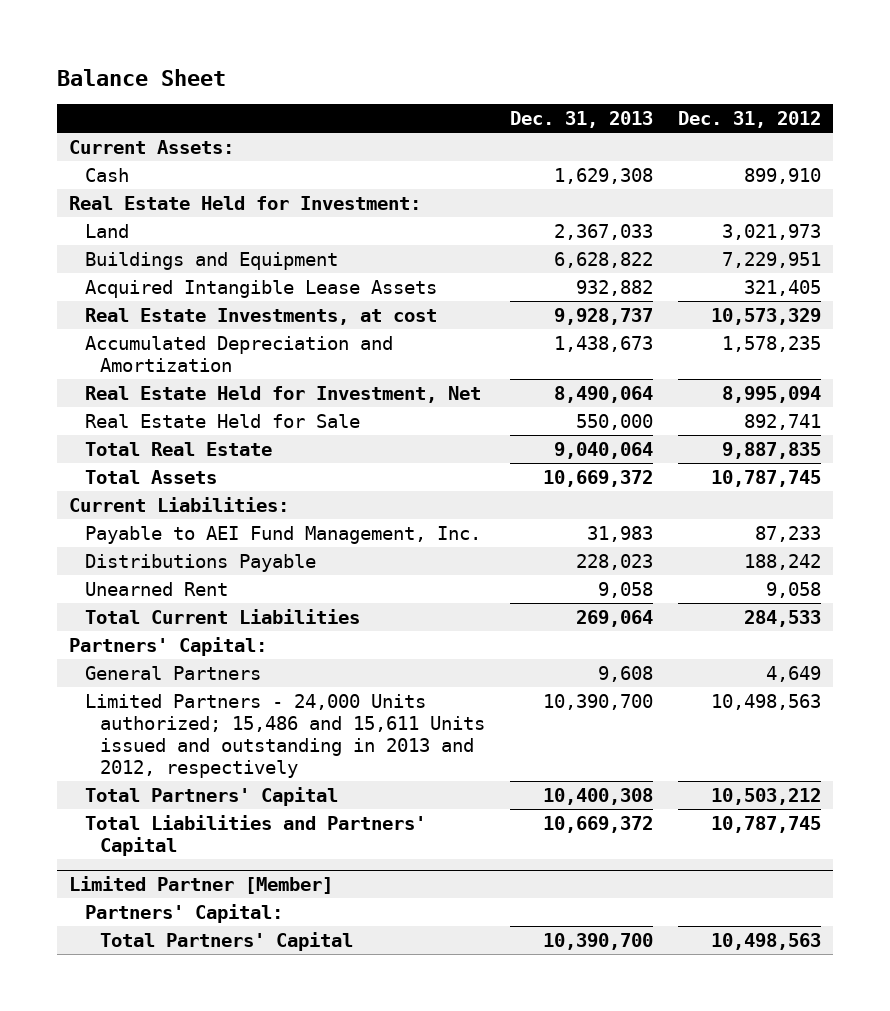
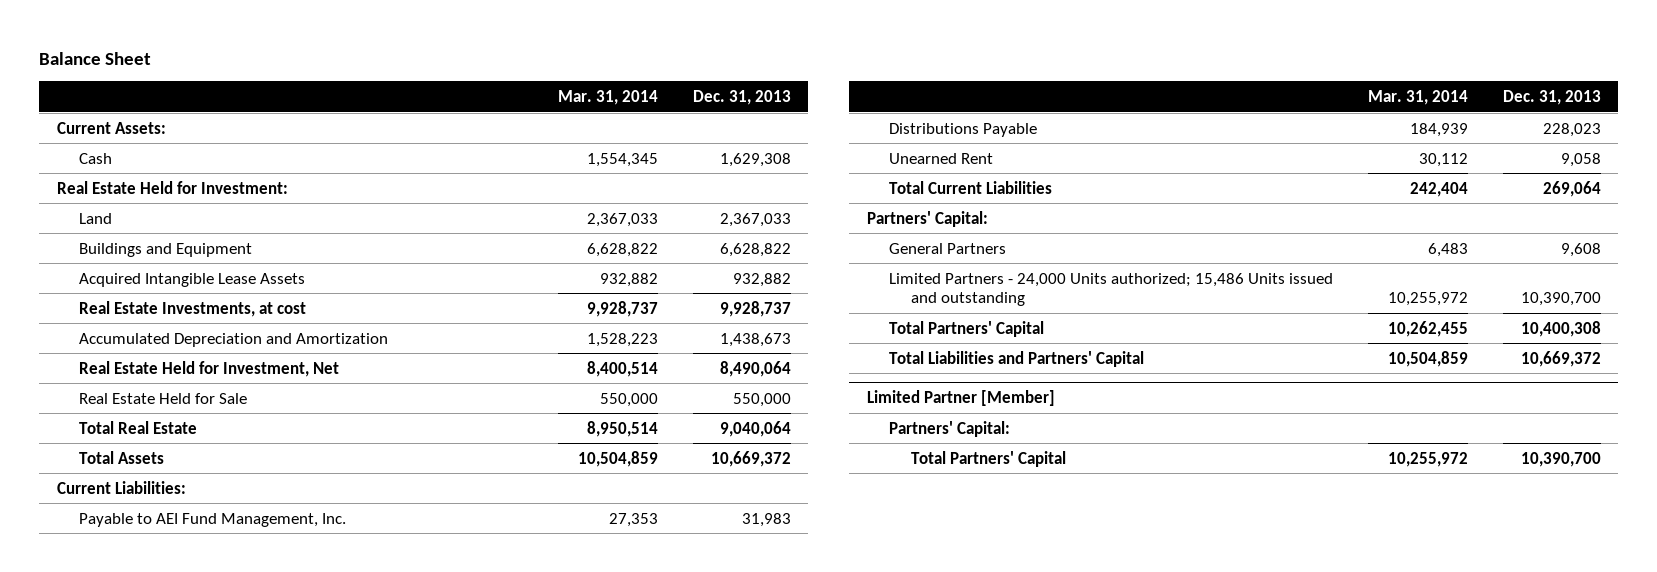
[677,111,821,129] Dec. 31, 2012 -> none
none -> [557,89,658,105] Mar. 31, 2014
[84,693,485,779] Limited Partners - 24,000 Units authorized; 15,486 and 15,611 Units issued and outstanding in 2013 and 2012, respectively -> [888,272,1333,307] Limited Partners - 24,000 Units authorized; 15,486 Units issued and outstanding

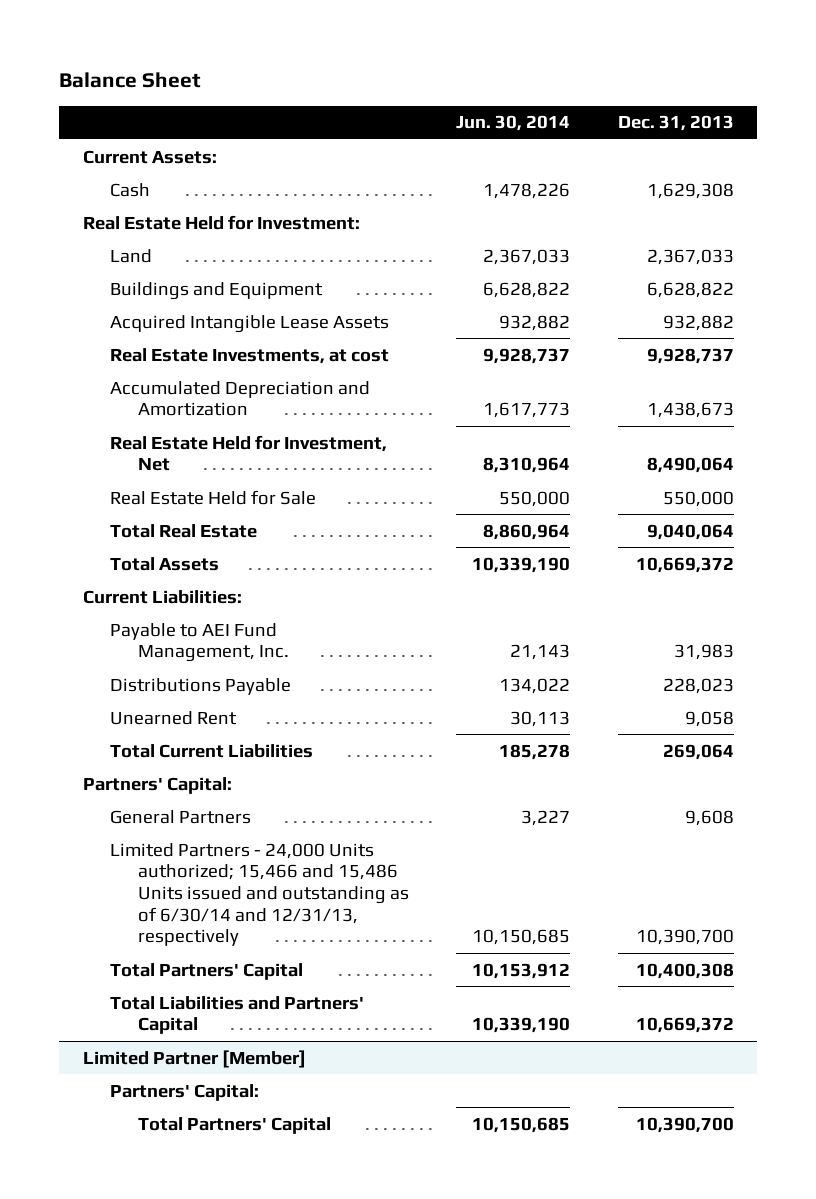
[557,89,658,105] Mar. 31, 2014 -> none
none -> [456,115,571,132] Jun. 30, 2014
[888,272,1333,307] Limited Partners - 24,000 Units authorized; 15,486 Units issued and outstanding -> [110,842,410,947] Limited Partners - 24,000 Units authorized; 15,466 and 15,486 Units issued and outstanding as of 6/30/14 and 12/31/13, respectively

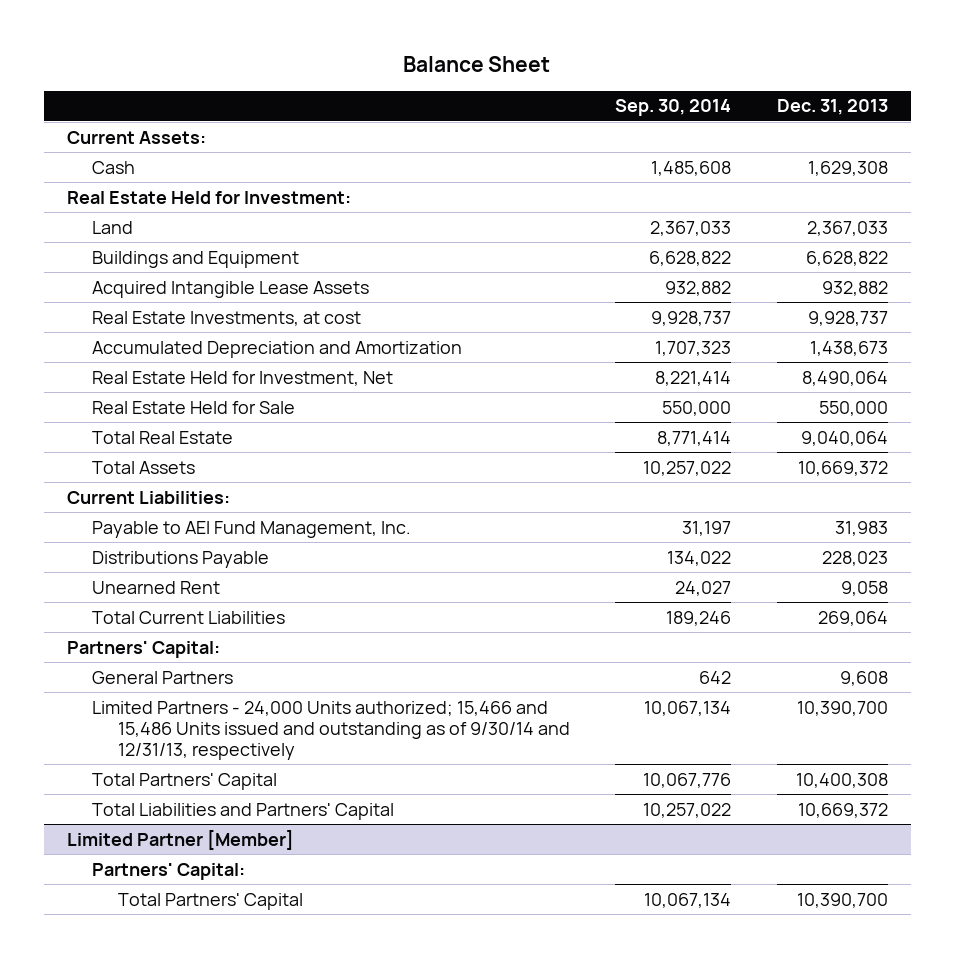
[456,115,571,132] Jun. 30, 2014 -> none
none -> [615,99,732,117] Sep. 30, 2014
[110,842,410,947] Limited Partners - 24,000 Units authorized; 15,466 and 15,486 Units issued and outstanding as of 6/30/14 and 12/31/13, respectively -> [92,700,570,760] Limited Partners - 24,000 Units authorized; 15,466 and 15,486 Units issued and outstanding as of 9/30/14 and 12/31/13, respectively

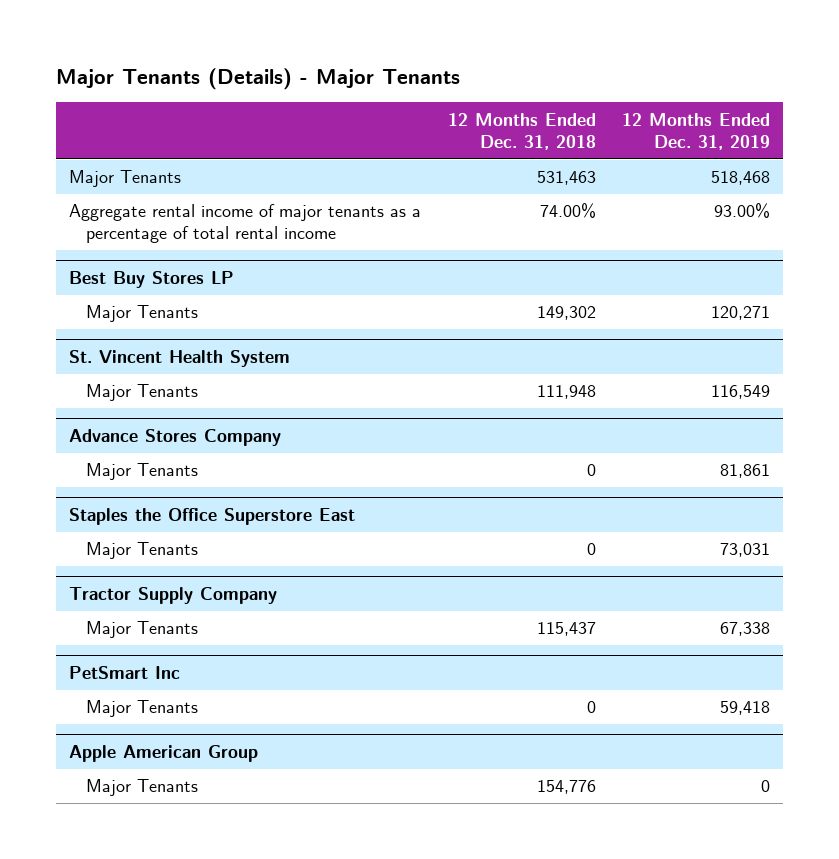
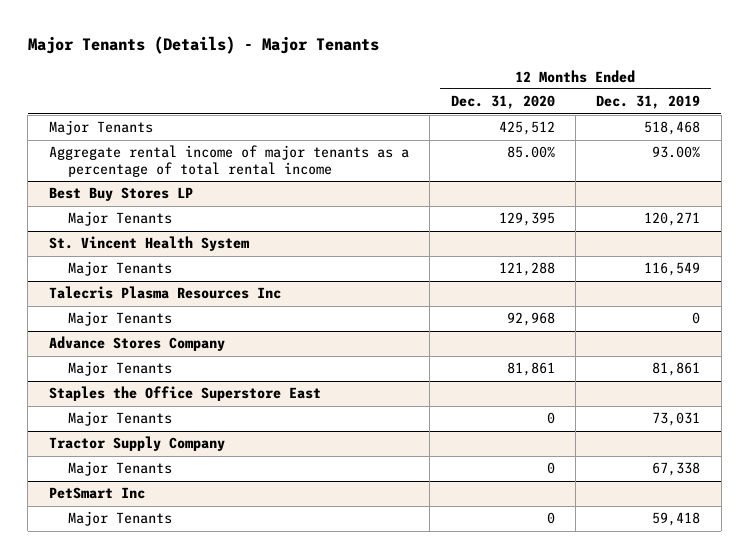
[447,112,596,150] 12 Months Ended Dec. 31, 2018 -> none
none -> [450,95,555,110] Dec. 31, 2020
none -> [48,286,281,300] Talecris Plasma Resources Inc
none -> [67,311,172,327] Major Tenants
[69,745,259,763] Apple American Group -> none
[85,779,198,797] Major Tenants -> none

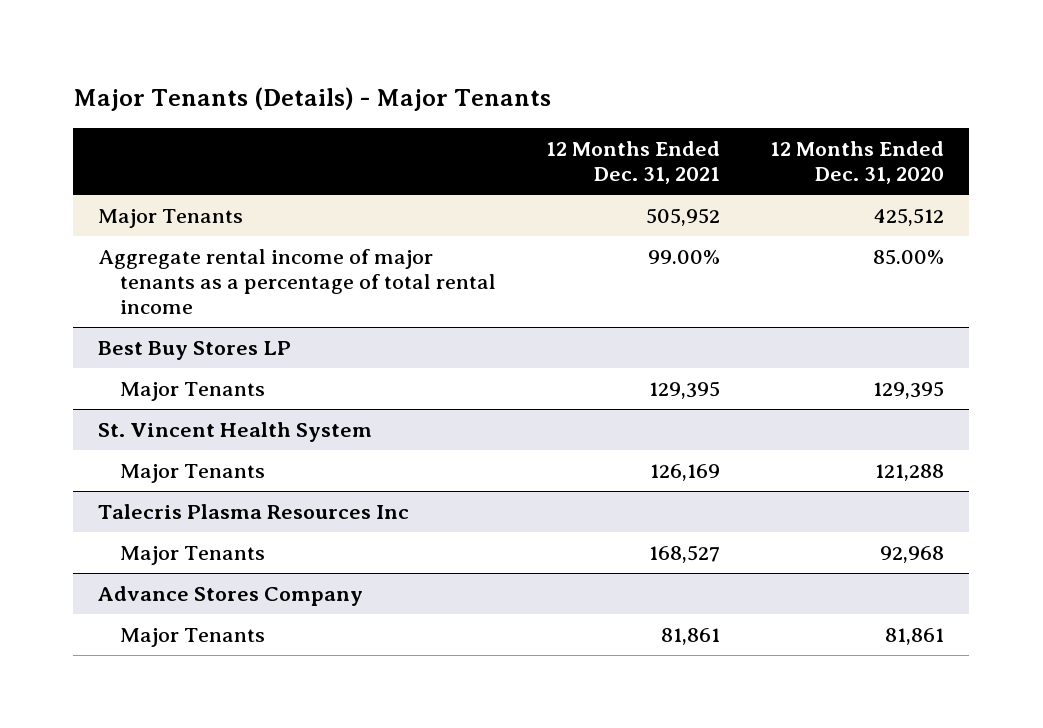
[596,95,701,110] Dec. 31, 2019 -> none
none -> [546,140,721,184] 12 Months Ended Dec. 31, 2021
[48,386,321,402] Staples the Office Superstore East -> none
[67,411,172,427] Major Tenants -> none
[48,436,225,452] Tractor Supply Company -> none
[67,461,172,477] Major Tenants -> none
[48,487,145,500] PetSmart Inc -> none
[67,511,172,527] Major Tenants -> none

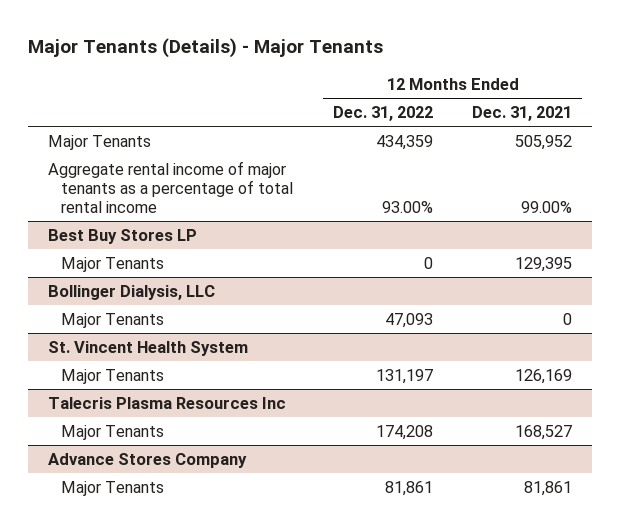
[770,140,945,184] 12 Months Ended Dec. 31, 2020 -> none
none -> [332,105,433,121] Dec. 31, 2022
none -> [47,284,215,300] Bollinger Dialysis, LLC
none -> [61,312,165,328] Major Tenants

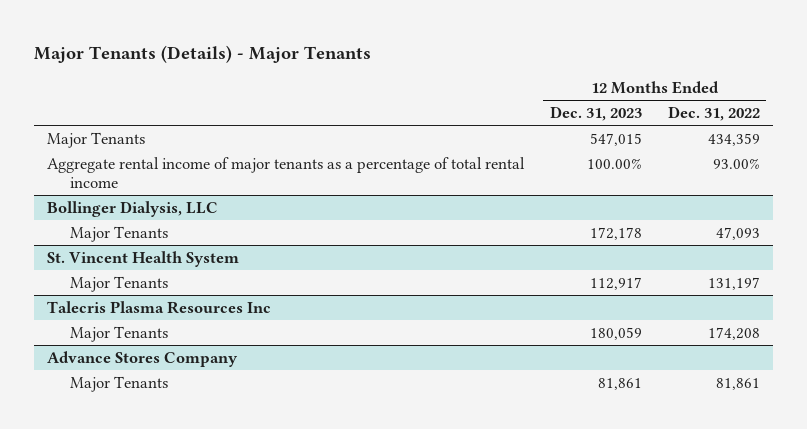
[472,105,573,121] Dec. 31, 2021 -> none
none -> [549,106,642,122] Dec. 31, 2023
[47,228,197,244] Best Buy Stores LP -> none
[61,256,165,272] Major Tenants -> none

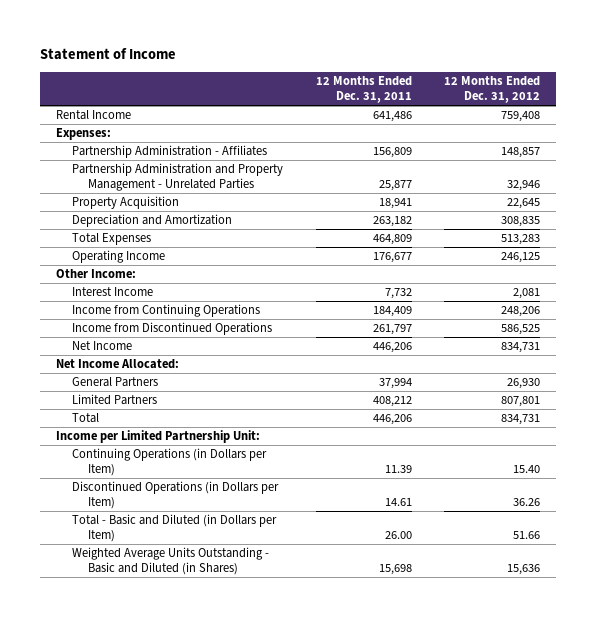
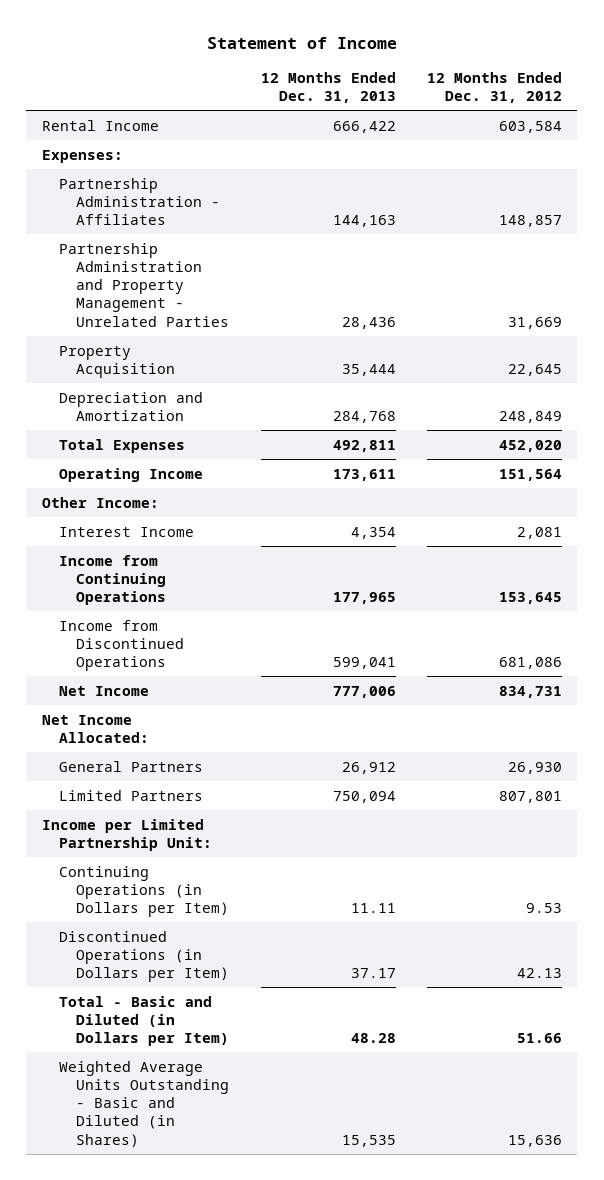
[315,76,412,104] 12 Months Ended Dec. 31, 2011 -> none
none -> [260,71,396,104] 12 Months Ended Dec. 31, 2013
[501,111,541,123] 759,408 -> [498,120,562,133] 603,584
[507,180,541,192] 32,946 -> [507,316,562,329] 31,669
[501,216,541,228] 308,835 -> [498,410,562,423] 248,849
[501,234,541,246] 513,283 -> [498,439,562,452] 452,020
[501,252,541,264] 246,125 -> [498,468,562,481] 151,564
[501,306,541,318] 248,206 -> [498,592,562,605] 153,645
[501,324,541,336] 586,525 -> [498,657,562,670] 681,086
[72,413,100,424] Total -> none
[513,465,541,474] 15.40 -> [525,903,562,914] 9.53
[513,498,541,507] 36.26 -> [516,968,562,979] 42.13

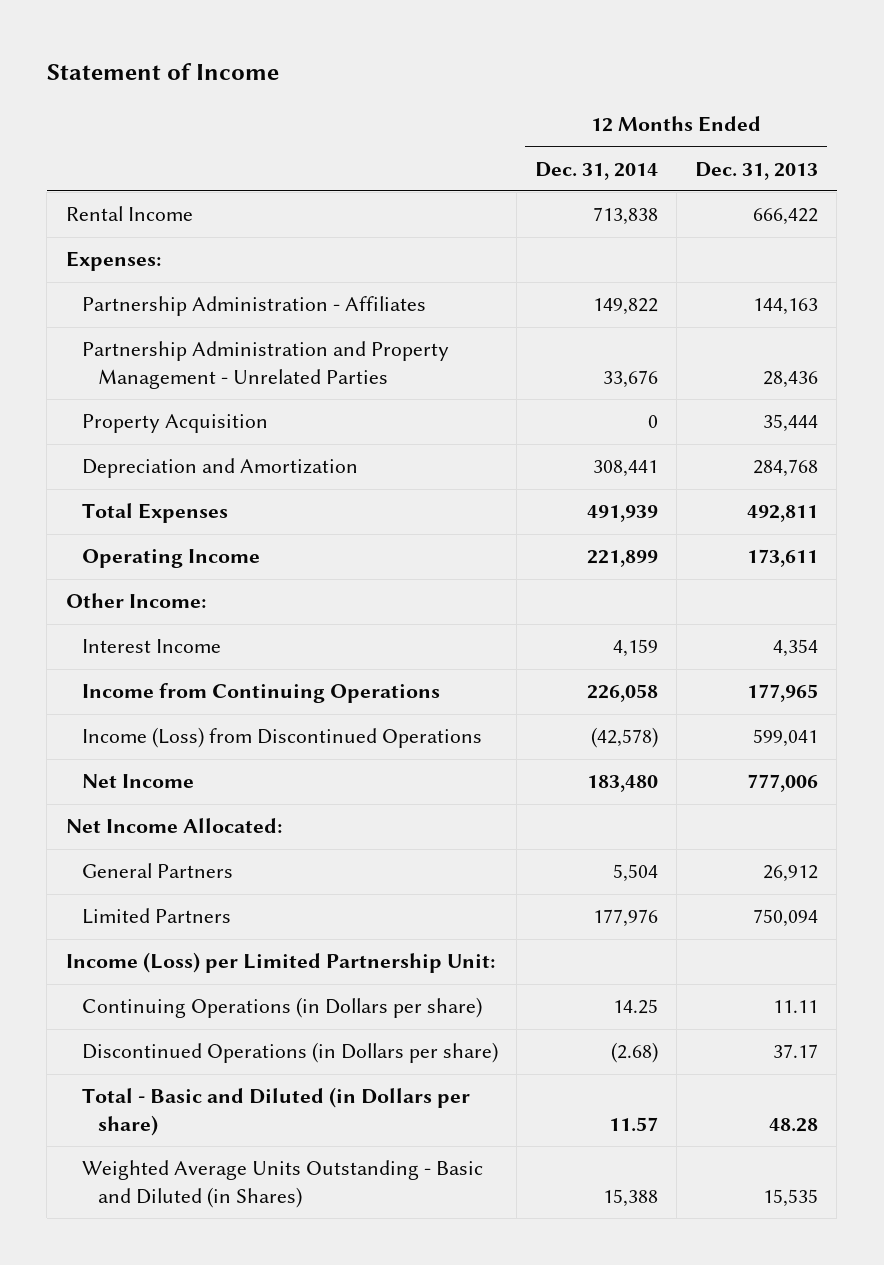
[426,71,562,104] 12 Months Ended Dec. 31, 2012 -> none
none -> [534,161,658,180] Dec. 31, 2014
[59,619,185,672] Income from Discontinued Operations -> [81,727,482,749] Income (Loss) from Discontinued Operations
[41,818,213,851] Income per Limited Partnership Unit: -> [65,952,495,974] Income (Loss) per Limited Partnership Unit:
[59,865,230,918] Continuing Operations (in Dollars per Item) -> [81,997,482,1019] Continuing Operations (in Dollars per share)
[59,930,230,983] Discontinued Operations (in Dollars per Item) -> [81,1042,498,1064] Discontinued Operations (in Dollars per share)
[59,995,230,1047] Total - Basic and Diluted (in Dollars per Item) -> [81,1087,470,1136] Total - Basic and Diluted (in Dollars per share)

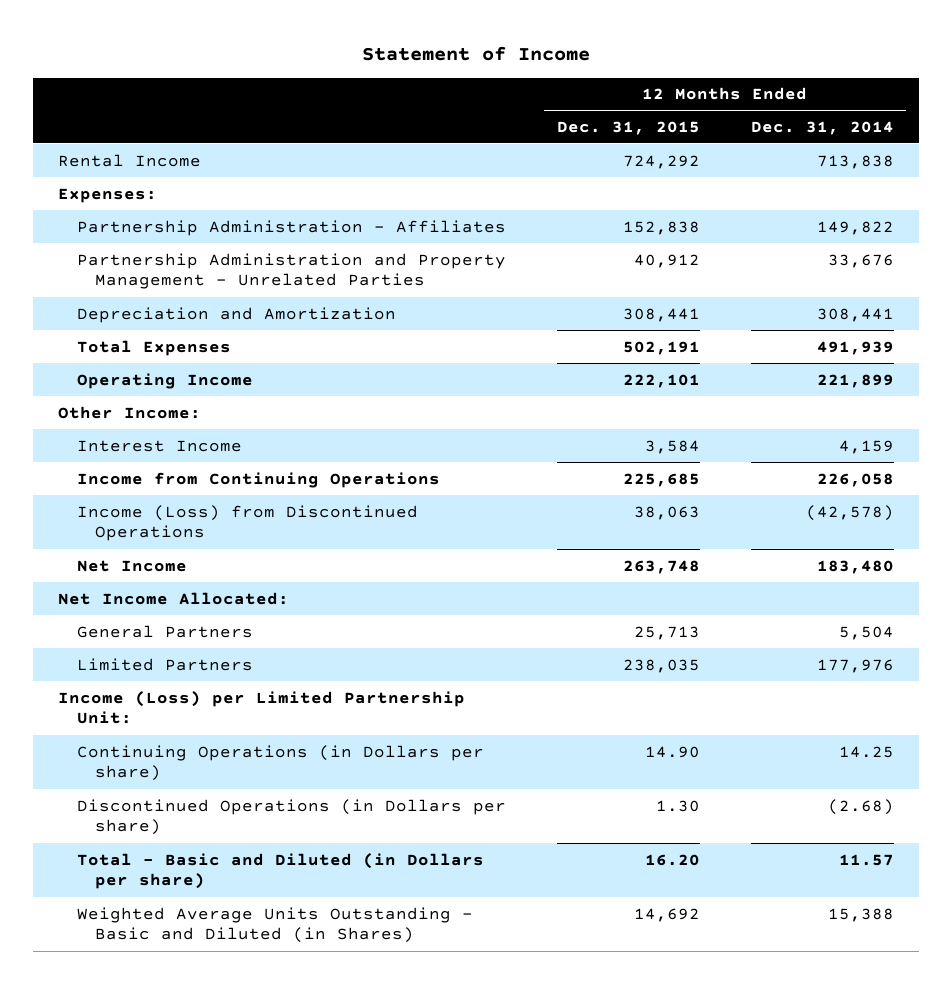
[694,161,818,180] Dec. 31, 2013 -> none
none -> [556,120,700,135] Dec. 31, 2015
[81,414,268,434] Property Acquisition -> none

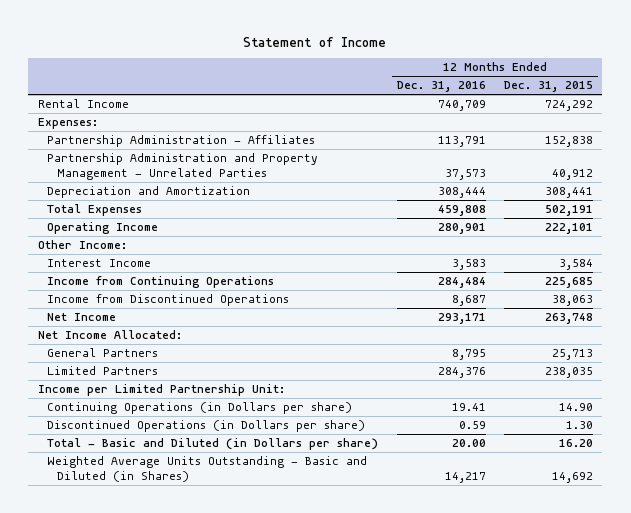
[750,120,894,135] Dec. 31, 2014 -> none
none -> [396,81,486,93] Dec. 31, 2016
[76,504,418,542] Income (Loss) from Discontinued Operations -> [47,294,290,307] Income from Discontinued Operations
[58,690,466,725] Income (Loss) per Limited Partnership Unit: -> [37,384,285,397] Income per Limited Partnership Unit:

